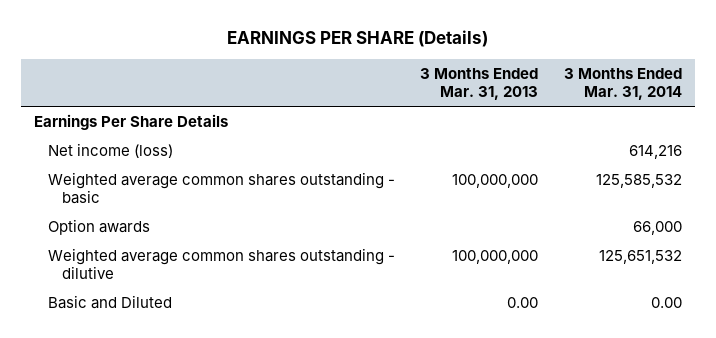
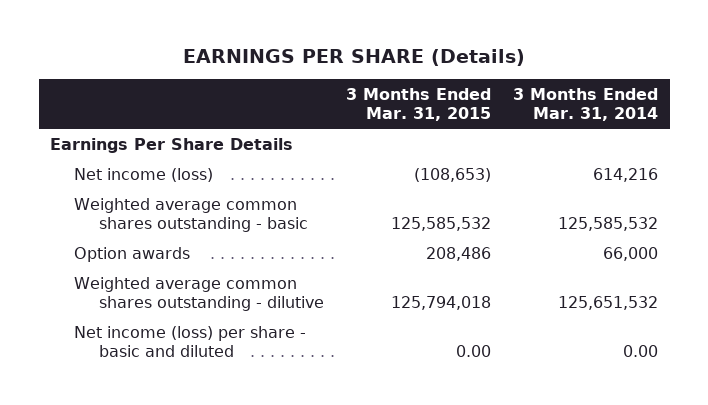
[420,68,539,100] 3 Months Ended Mar. 31, 2013 -> none
none -> [346,88,492,122] 3 Months Ended Mar. 31, 2015
[47,294,172,309] Basic and Diluted -> [74,325,307,358] Net income (loss) per share - basic and diluted

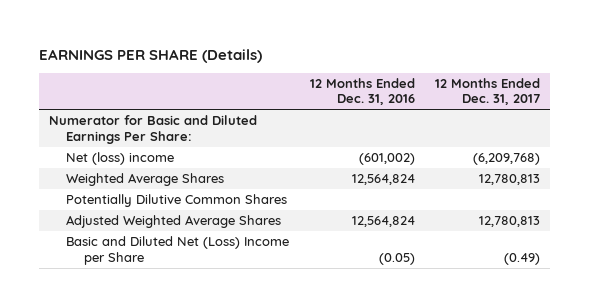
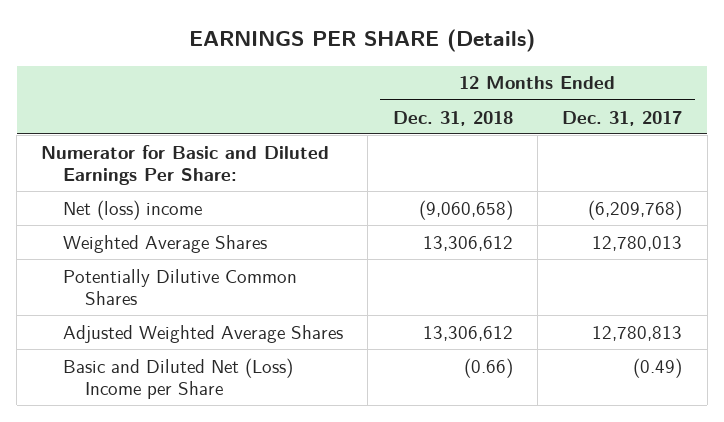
[309,78,415,106] 12 Months Ended Dec. 31, 2016 -> none
none -> [392,110,513,126] Dec. 31, 2018
[478,174,540,186] 12,780,813 -> [592,235,683,251] 12,780,013

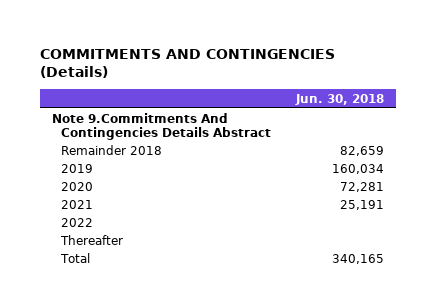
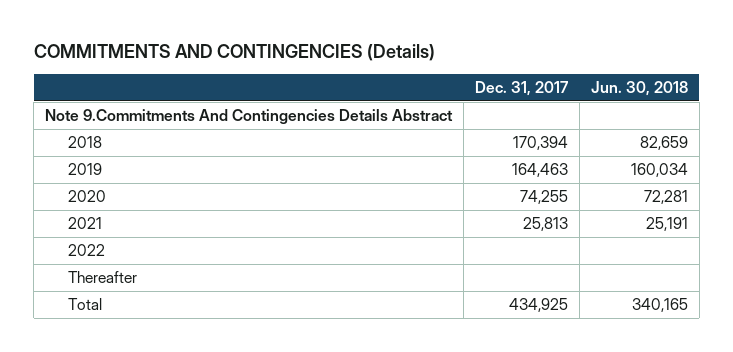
none -> [475,80,569,96] Dec. 31, 2017
[61,144,163,155] Remainder 2018 -> [67,136,102,149] 2018

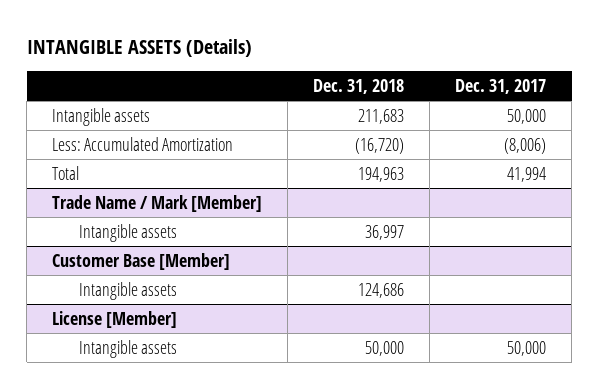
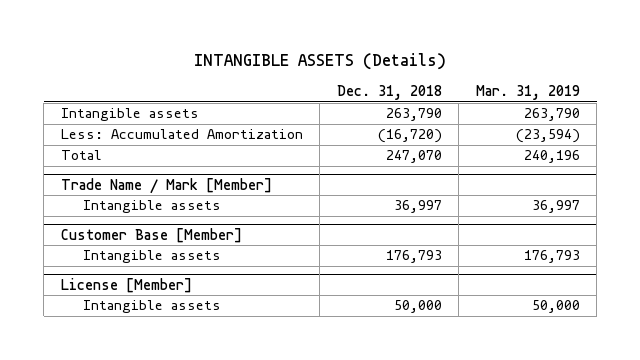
[455,78,547,94] Dec. 31, 2017 -> none
none -> [475,85,580,101] Mar. 31, 2019
[358,108,405,124] 211,683 -> [385,108,442,122] 263,790
[358,166,405,182] 194,963 -> [385,150,442,164] 247,070
[358,282,405,298] 124,686 -> [385,250,442,264] 176,793

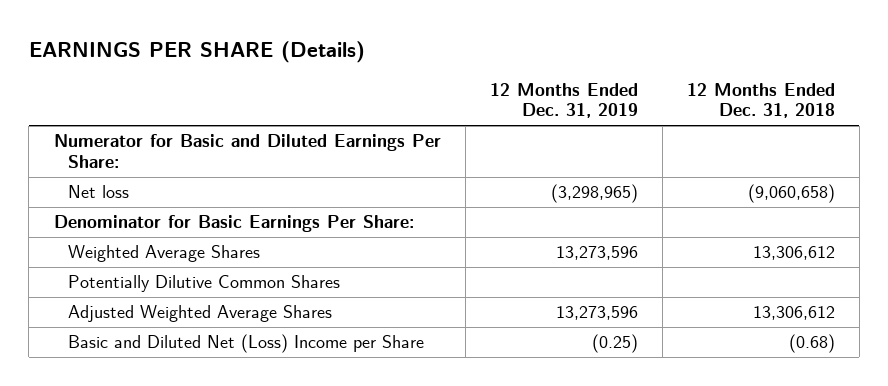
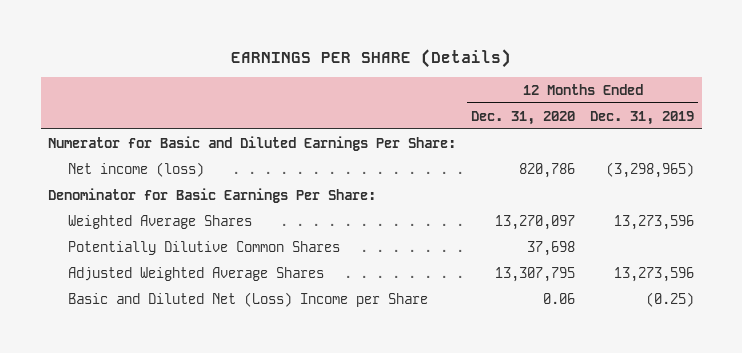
[686,82,835,119] 12 Months Ended Dec. 31, 2018 -> none
none -> [471,110,576,125] Dec. 31, 2020
[67,185,129,199] Net loss -> [68,161,205,177] Net income (loss)

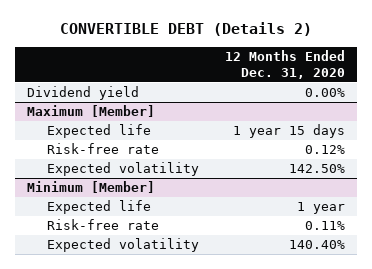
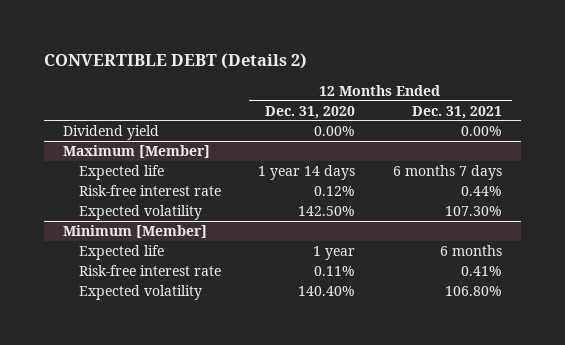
none -> [412,105,503,119] Dec. 31, 2021
[232,124,345,139] 1 year 15 days -> [258,165,356,181] 1 year 14 days
[47,143,160,155] Risk-free rate -> [78,185,221,197] Risk-free interest rate
[47,219,160,231] Risk-free rate -> [78,265,221,277] Risk-free interest rate

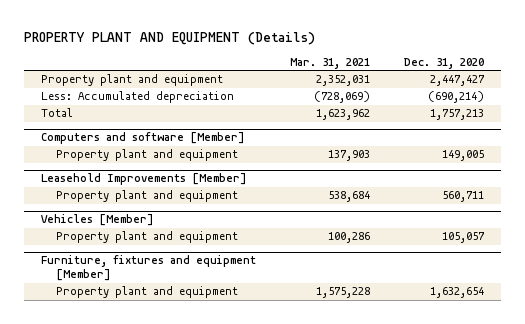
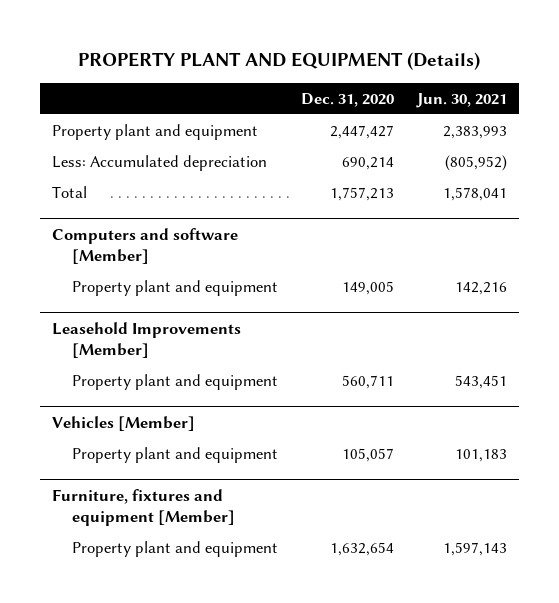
[289,57,370,69] Mar. 31, 2021 -> none
none -> [416,92,508,108] Jun. 30, 2021
[428,91,485,104] (690,214) -> [342,156,395,170] 690,214

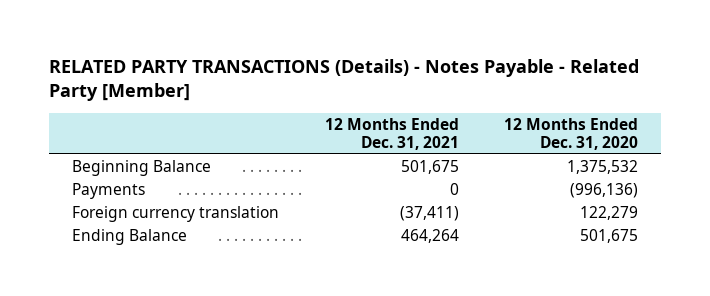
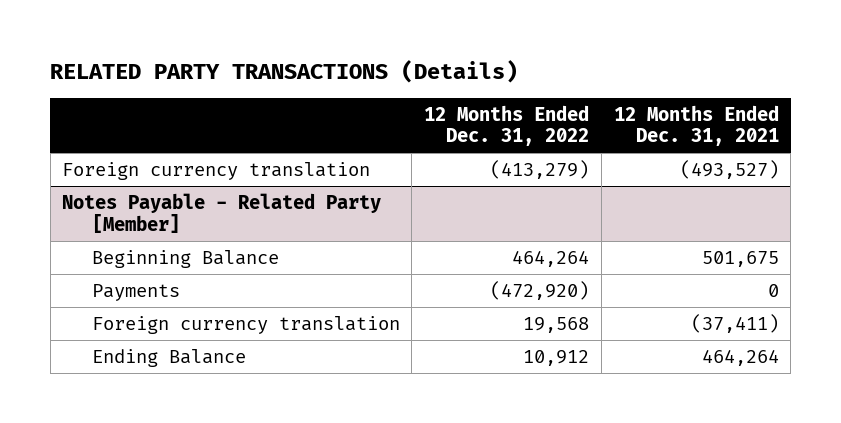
[48,58,639,102] RELATED PARTY TRANSACTIONS (Details) - Notes Payable - Related Party [Member] -> [50,60,519,84] RELATED PARTY TRANSACTIONS (Details)
[504,117,639,150] 12 Months Ended Dec. 31, 2020 -> none
none -> [424,104,590,147] 12 Months Ended Dec. 31, 2022
none -> [62,162,371,181] Foreign currency translation
none -> [62,193,382,233] Notes Payable - Related Party [Member]

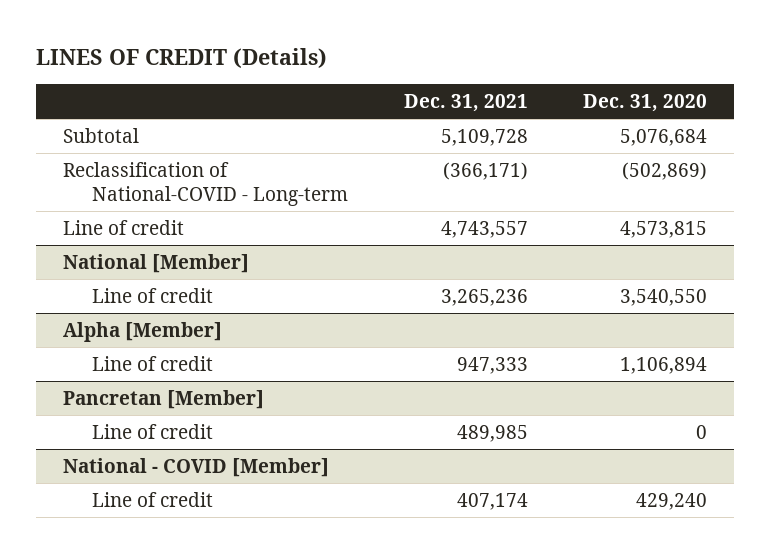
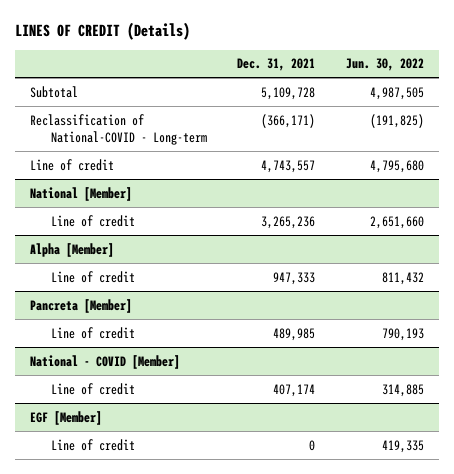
[582,93,707,112] Dec. 31, 2020 -> none
none -> [345,58,424,72] Jun. 30, 2022
[63,389,265,409] Pancretan [Member] -> none
none -> [30,298,133,313] Pancreta [Member]
none -> [30,410,103,425] EGF [Member]
none -> [50,438,135,451] Line of credit

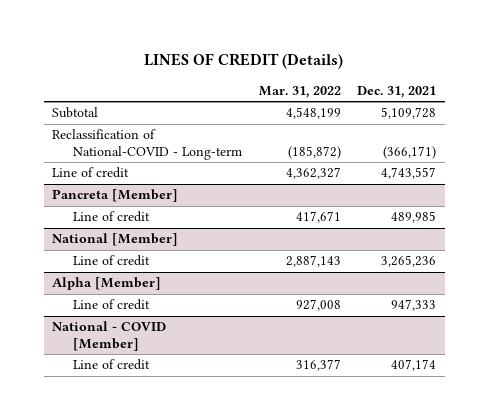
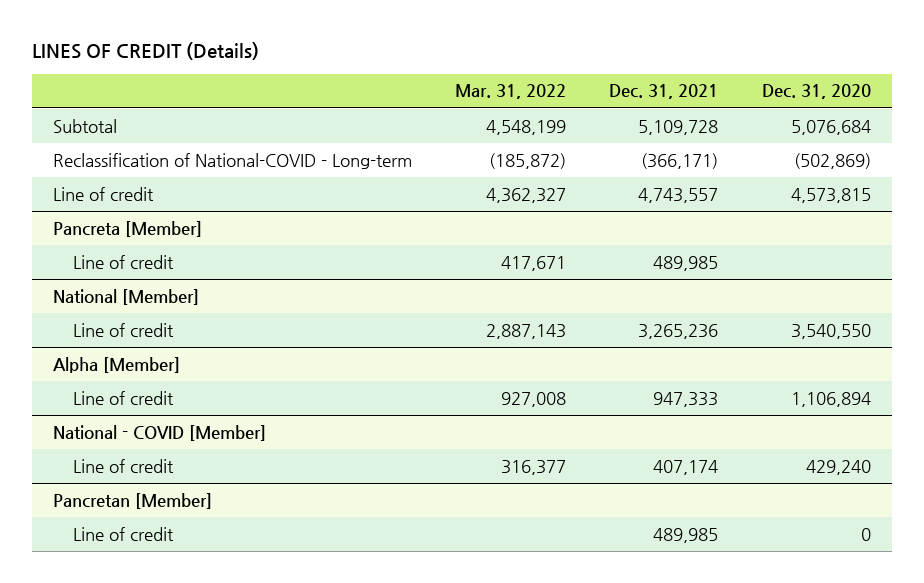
none -> [761,84,871,100] Dec. 31, 2020
none -> [53,492,213,509] Pancretan [Member]
none -> [73,526,175,541] Line of credit

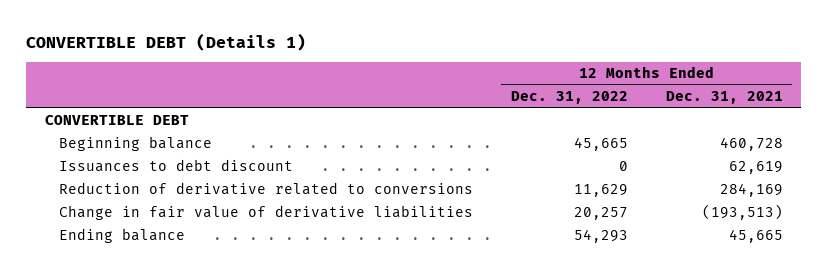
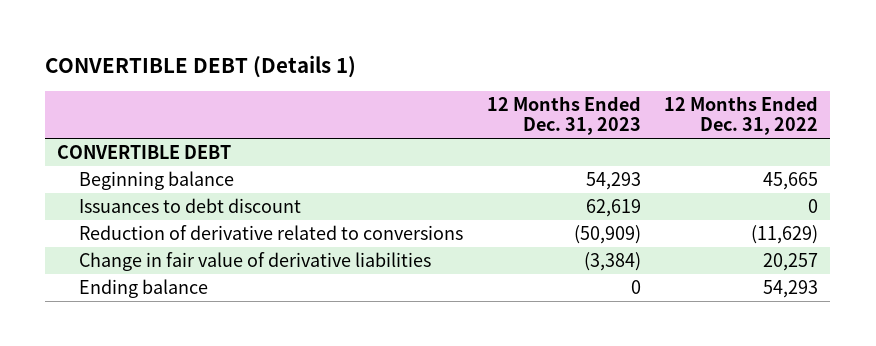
[665,90,783,104] Dec. 31, 2021 -> none
none -> [486,95,641,136] 12 Months Ended Dec. 31, 2023
[573,184,628,198] 11,629 -> [751,225,819,245] (11,629)

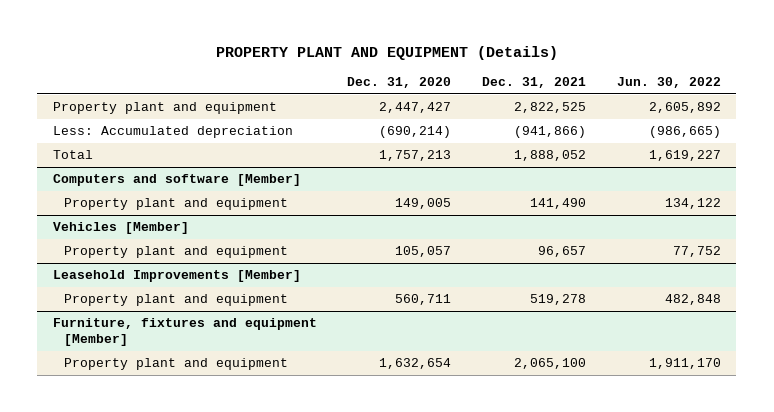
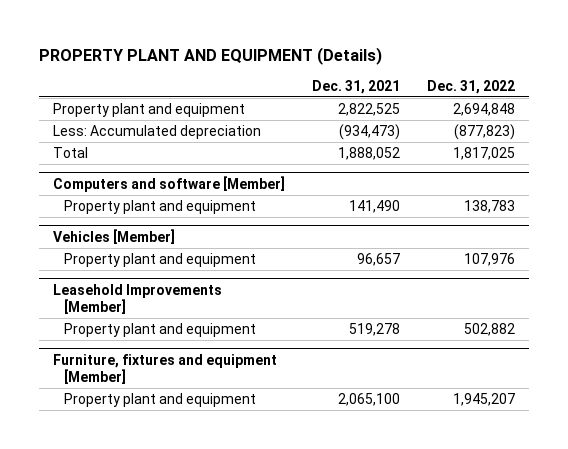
[347,77,452,89] Dec. 31, 2020 -> none
[616,77,721,89] Jun. 30, 2022 -> none
none -> [427,79,516,94] Dec. 31, 2022
[514,126,587,139] (941,866) -> [339,123,401,140] (934,473)

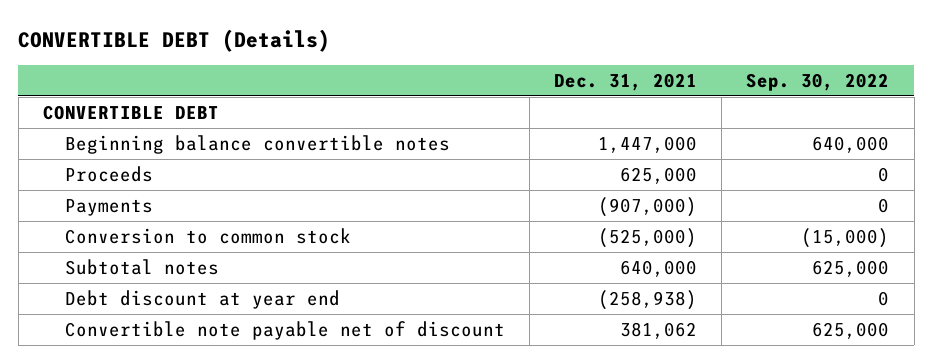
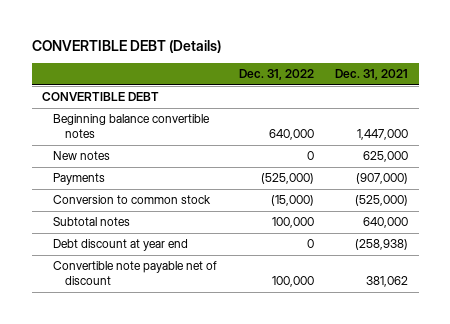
[746,72,890,91] Sep. 30, 2022 -> none
none -> [238,69,314,81] Dec. 31, 2022
[64,165,153,182] Proceeds -> [53,151,111,161] New notes

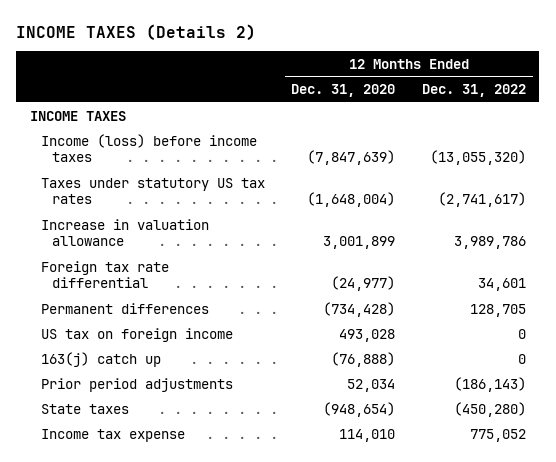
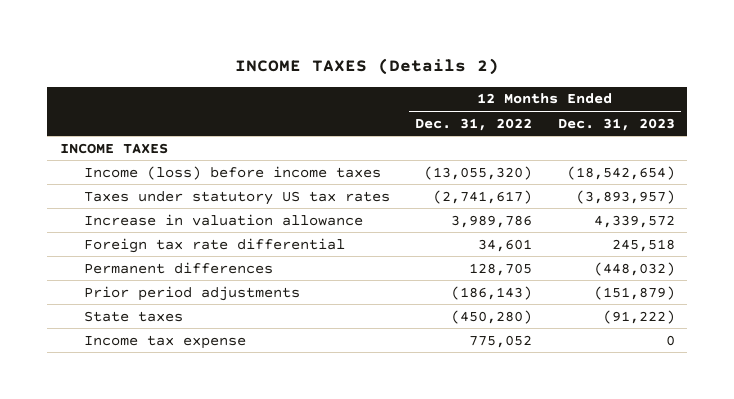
[291,84,396,98] Dec. 31, 2020 -> none
none -> [557,117,675,131] Dec. 31, 2023
[40,327,233,342] US tax on foreign income -> none
[40,351,161,367] 163(j) catch up -> none

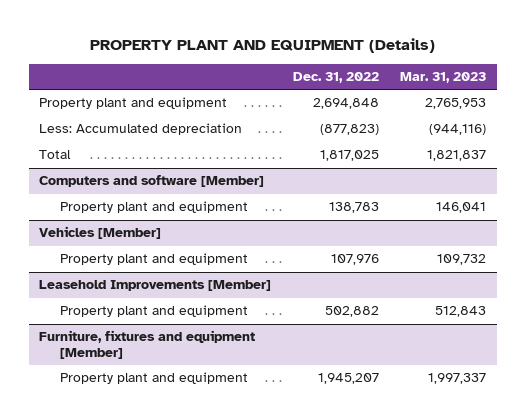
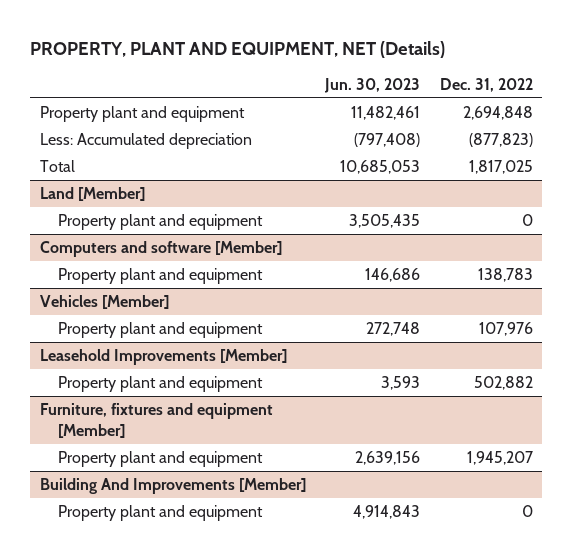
[89,38,435,54] PROPERTY PLANT AND EQUIPMENT (Details) -> [29,40,445,58] PROPERTY, PLANT AND EQUIPMENT, NET (Details)
[399,72,486,84] Mar. 31, 2023 -> none
none -> [324,77,421,93] Jun. 30, 2023
none -> [39,187,145,202] Land [Member]
none -> [58,214,264,231] Property plant and equipment
none -> [39,478,306,495] Building And Improvements [Member]
none -> [58,505,264,522] Property plant and equipment

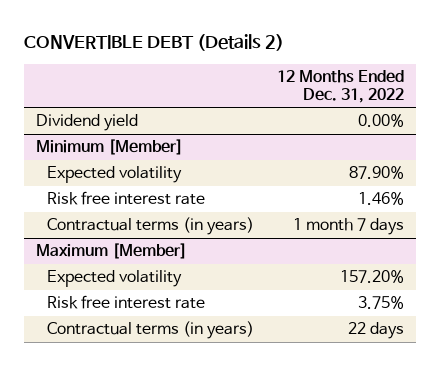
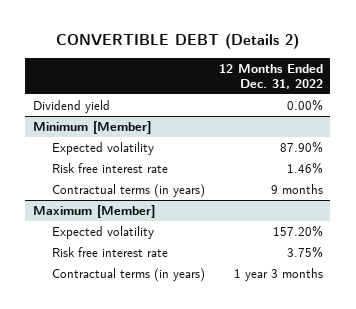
[293,218,405,236] 1 month 7 days -> [271,183,324,194] 9 months
[348,322,405,340] 22 days -> [234,267,324,281] 1 year 3 months

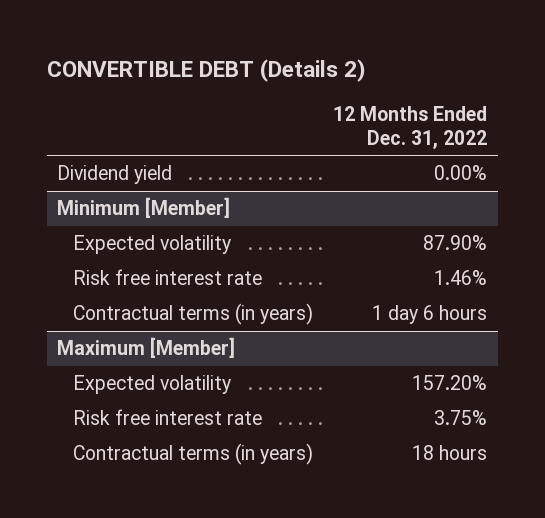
[271,183,324,194] 9 months -> [372,305,488,325] 1 day 6 hours
[234,267,324,281] 1 year 3 months -> [412,445,488,461] 18 hours

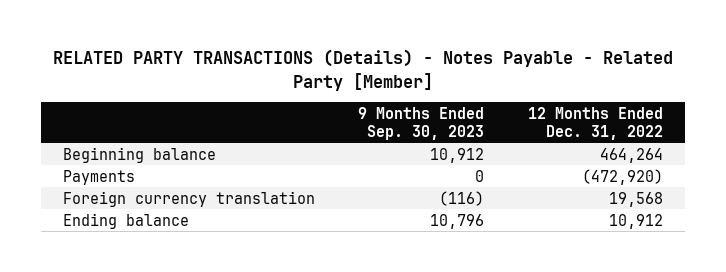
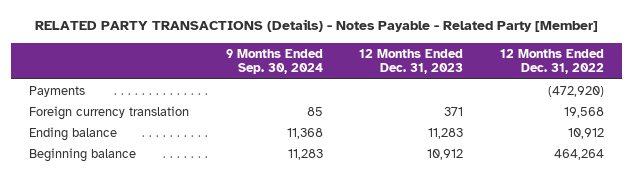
[358,106,485,140] 9 Months Ended Sep. 30, 2023 -> none
none -> [225,48,323,75] 9 Months Ended Sep. 30, 2024
none -> [359,48,464,75] 12 Months Ended Dec. 31, 2023
[62,146,216,163] Beginning balance -> [29,147,137,162] Beginning balance

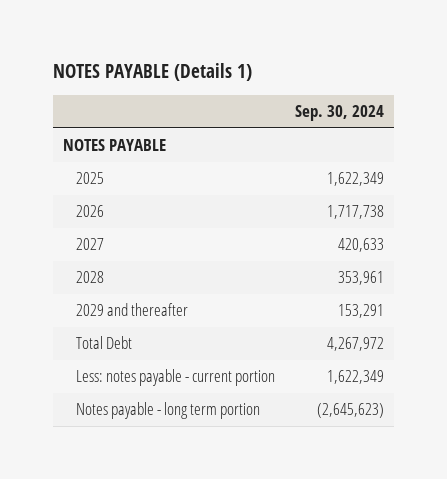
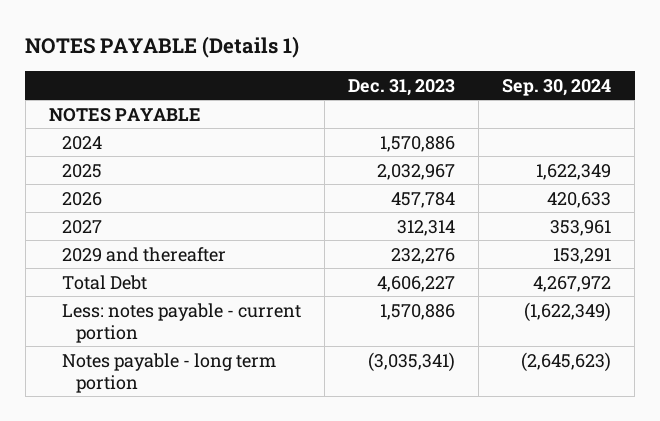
none -> [348,78,456,96] Dec. 31, 2023
none -> [62,135,103,150] 2024
[75,271,104,284] 2028 -> none
[327,205,385,220] 1,717,738 -> [547,191,612,208] 420,633
[338,238,385,253] 420,633 -> [550,219,612,236] 353,961
[327,370,385,385] 1,622,349 -> [524,301,612,322] (1,622,349)

